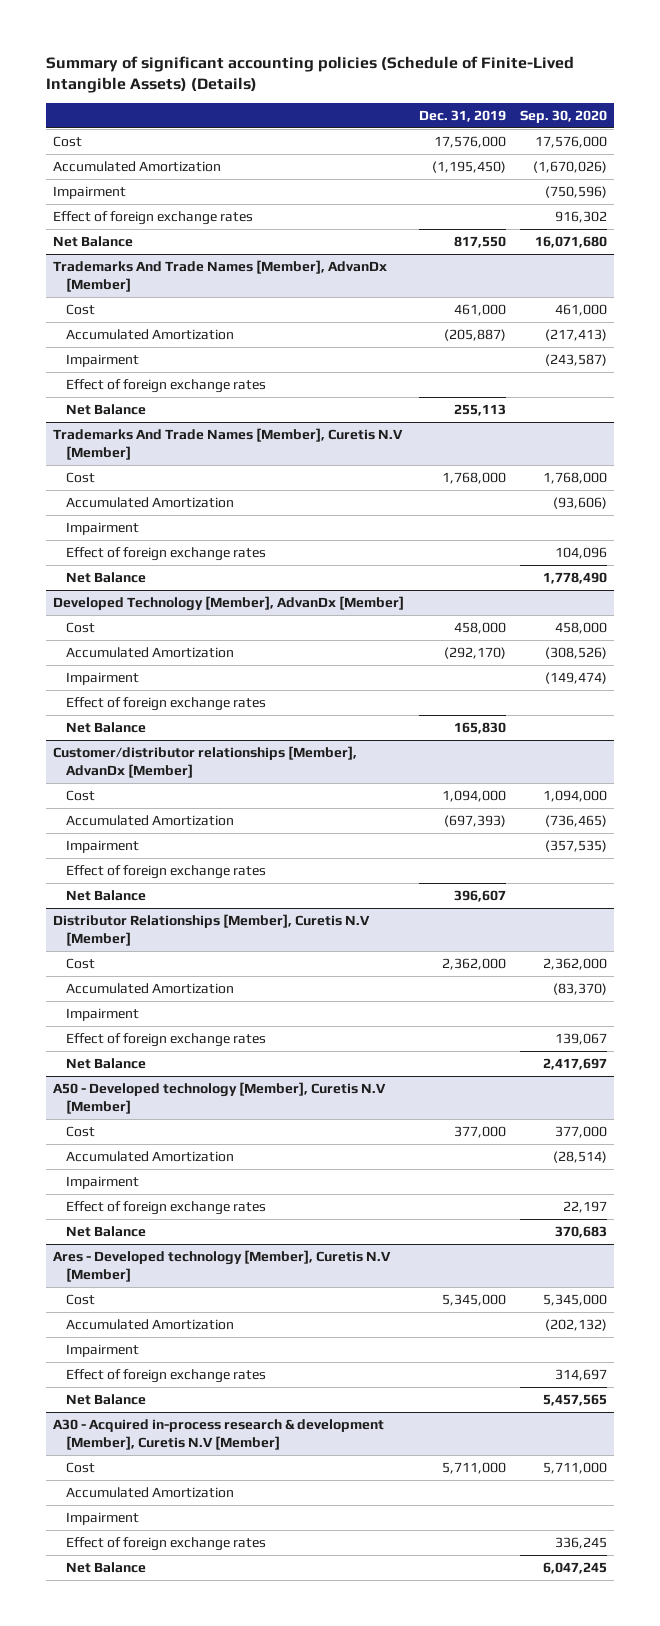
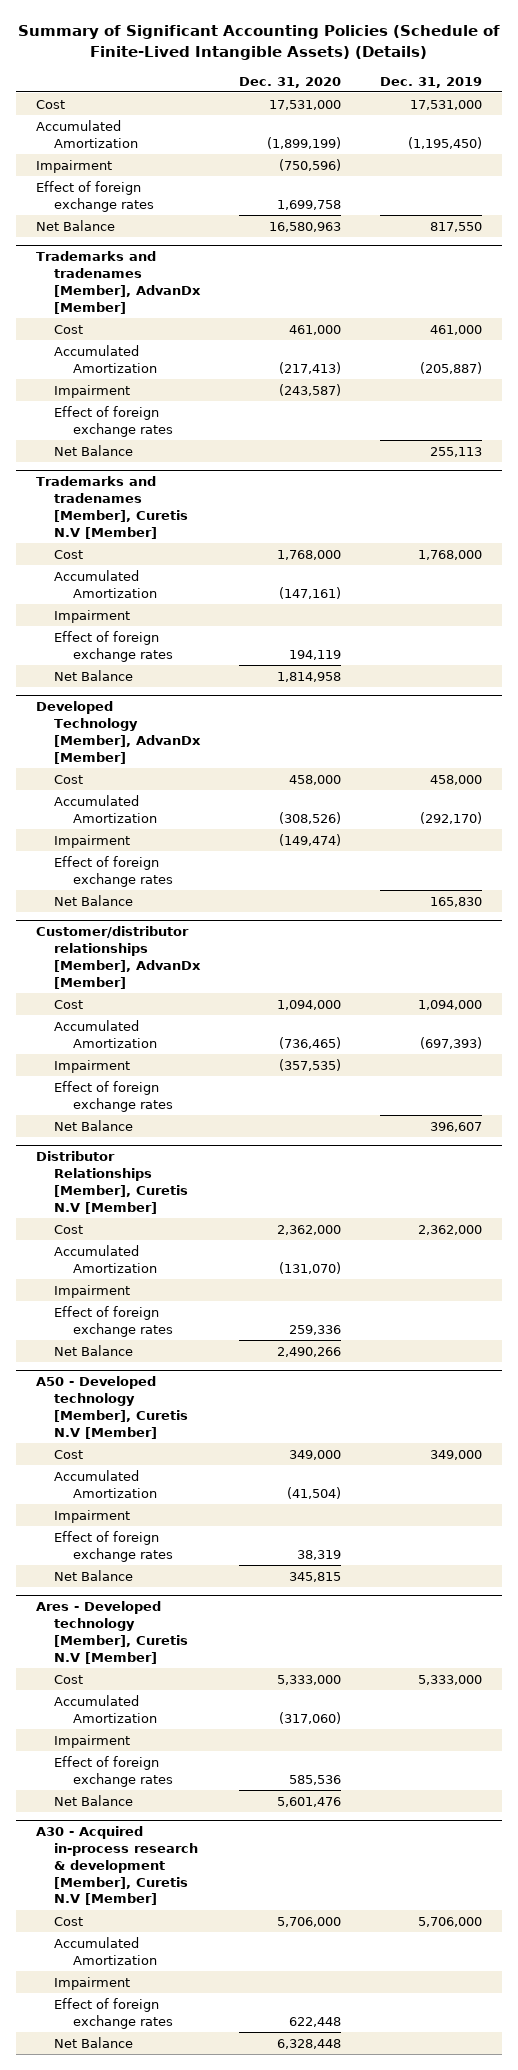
[46,55,575,94] Summary of significant accounting policies (Schedule of Finite-Lived Intangible Assets) (Details) -> [18,25,501,60] Summary of Significant Accounting Policies (Schedule of Finite-Lived Intangible Assets) (Details)
[519,109,607,123] Sep. 30, 2020 -> none
none -> [239,76,342,88] Dec. 31, 2020
[433,136,506,149] 17,576,000 -> [410,99,483,110] 17,531,000
[53,260,388,292] Trademarks And Trade Names [Member], AdvanDx [Member] -> [35,251,202,314] Trademarks and tradenames [Member], AdvanDx [Member]
[53,428,404,460] Trademarks And Trade Names [Member], Curetis N.V [Member] -> [35,476,189,539] Trademarks and tradenames [Member], Curetis N.V [Member]
[453,1126,506,1139] 377,000 -> [430,1449,483,1460] 349,000
[441,1294,506,1307] 5,345,000 -> [418,1674,483,1685] 5,333,000
[441,1462,506,1475] 5,711,000 -> [418,1916,483,1927] 5,706,000

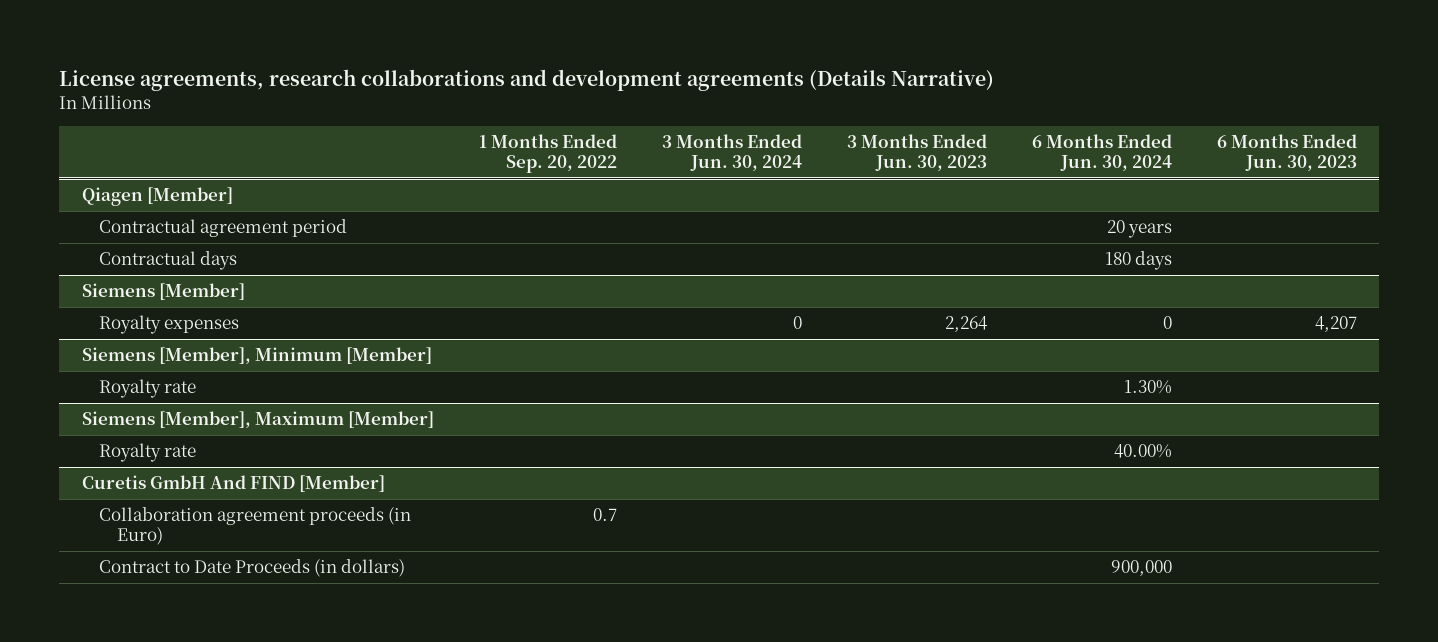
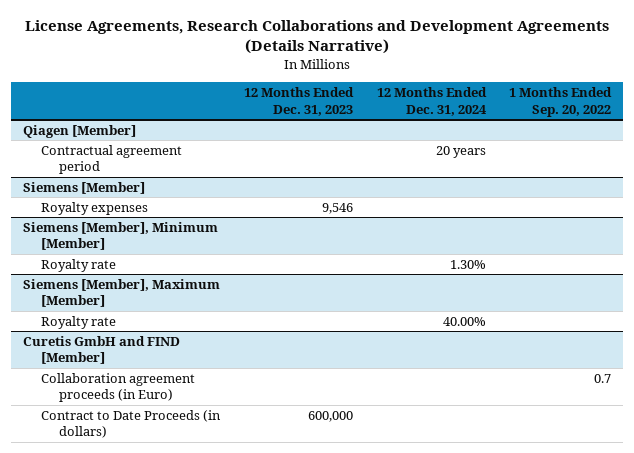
[59,68,995,91] License agreements, research collaborations and development agreements (Details Narrative) -> [25,20,610,55] License Agreements, Research Collaborations and Development Agreements (Details Narrative)
[661,134,802,171] 3 Months Ended Jun. 30, 2024 -> none
[846,134,987,171] 3 Months Ended Jun. 30, 2023 -> none
[1031,134,1172,171] 6 Months Ended Jun. 30, 2024 -> none
[1216,134,1357,171] 6 Months Ended Jun. 30, 2023 -> none
none -> [243,87,354,116] 12 Months Ended Dec. 31, 2023
none -> [376,87,487,116] 12 Months Ended Dec. 31, 2024
[99,251,238,271] Contractual days -> none
[81,475,385,493] Curetis GmbH And FIND [Member] -> [22,335,180,365] Curetis GmbH and FIND [Member]

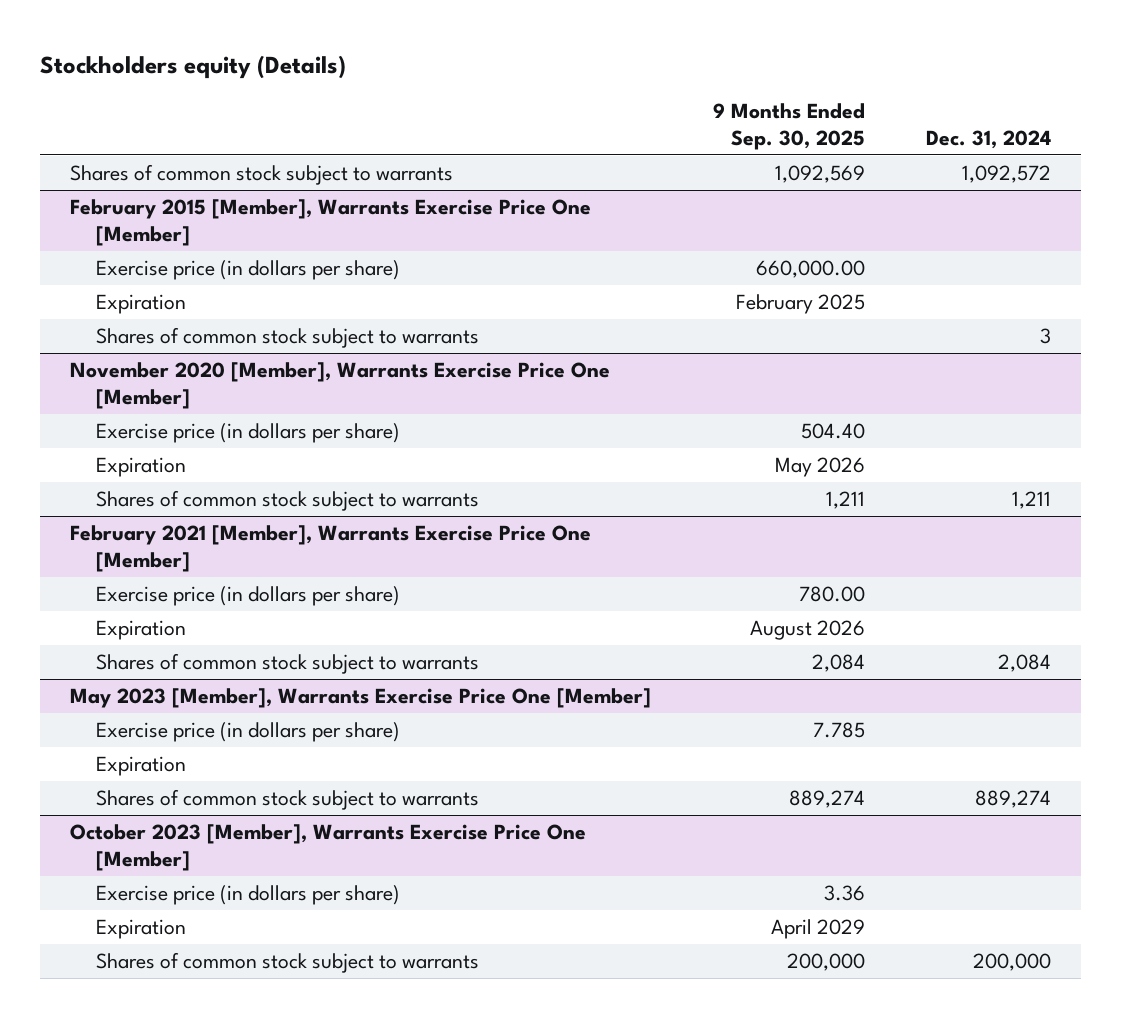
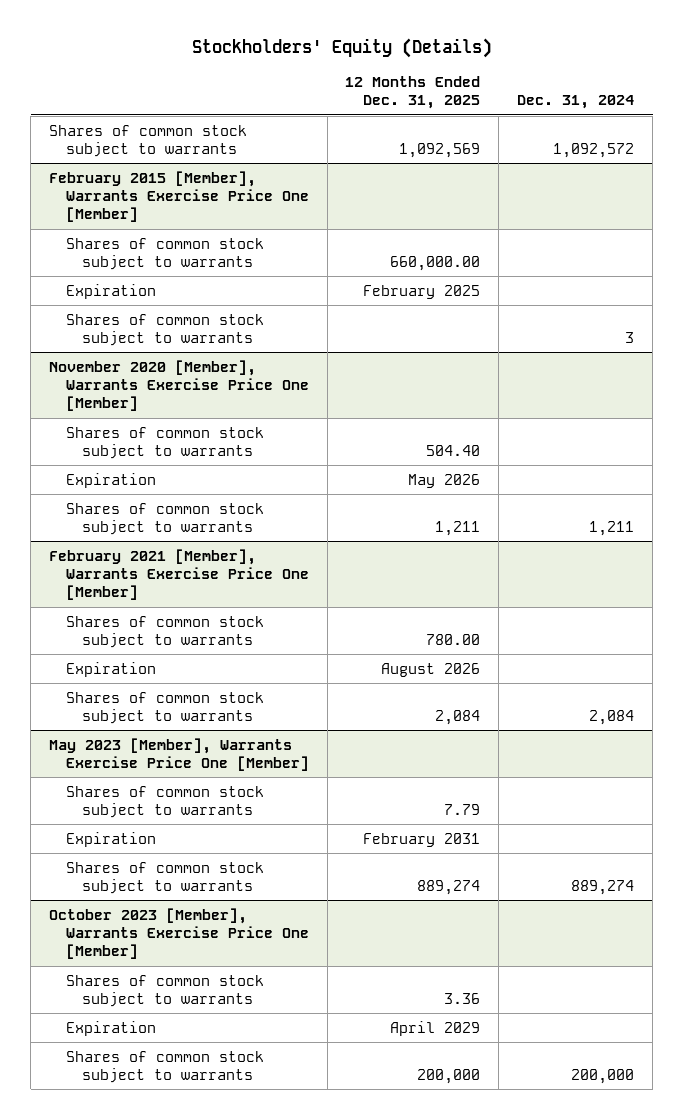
[39,54,346,79] Stockholders equity (Details) -> [191,38,492,59] Stockholders' Equity (Details)
[712,103,865,150] 9 Months Ended Sep. 30, 2025 -> none
none -> [345,75,481,110] 12 Months Ended Dec. 31, 2025
[95,260,400,281] Exercise price (in dollars per share) -> [65,237,264,270] Shares of common stock subject to warrants
[95,423,400,444] Exercise price (in dollars per share) -> [65,426,264,459] Shares of common stock subject to warrants
[95,586,400,607] Exercise price (in dollars per share) -> [65,615,264,648] Shares of common stock subject to warrants
[95,722,400,743] Exercise price (in dollars per share) -> [65,785,264,818] Shares of common stock subject to warrants
[95,885,400,906] Exercise price (in dollars per share) -> [65,974,264,1007] Shares of common stock subject to warrants

